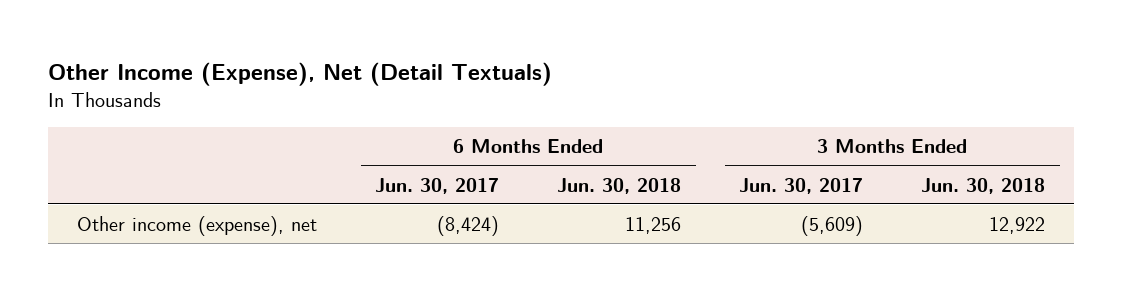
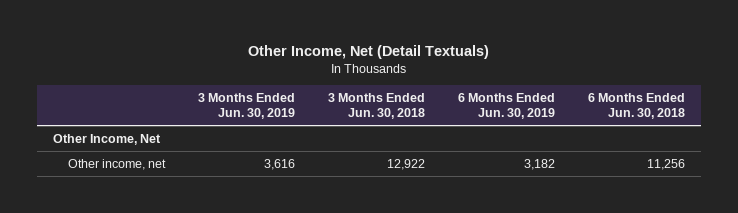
[48,61,553,86] Other Income (Expense), Net (Detail Textuals) -> [247,45,489,60] Other Income, Net (Detail Textuals)
[375,177,500,194] Jun. 30, 2017 -> none
[739,177,864,194] Jun. 30, 2017 -> none
none -> [197,93,295,120] 3 Months Ended Jun. 30, 2019
none -> [457,93,555,120] 6 Months Ended Jun. 30, 2019
none -> [53,133,162,145] Other Income, Net
[77,216,318,237] Other income (expense), net -> [67,158,166,170] Other income, net

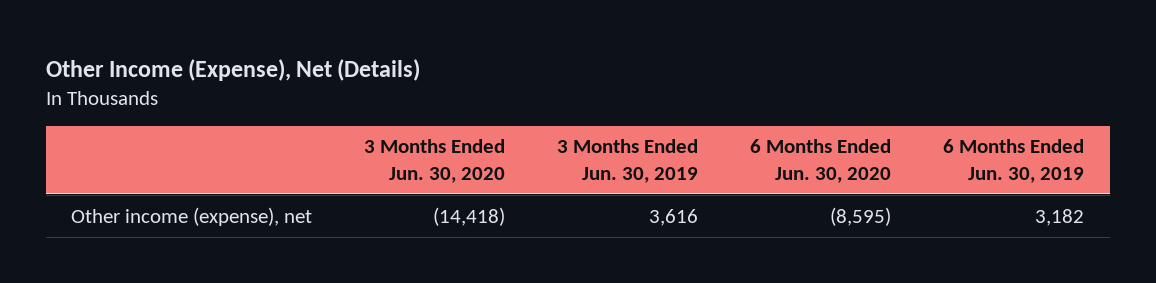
[247,45,489,60] Other Income, Net (Detail Textuals) -> [45,59,420,82] Other Income (Expense), Net (Details)
[327,93,425,120] 3 Months Ended Jun. 30, 2018 -> none
[587,93,685,120] 6 Months Ended Jun. 30, 2018 -> none
none -> [364,139,506,183] 3 Months Ended Jun. 30, 2020
none -> [750,139,892,183] 6 Months Ended Jun. 30, 2020
[53,133,162,145] Other Income, Net -> none
[67,158,166,170] Other income, net -> [71,206,313,226] Other income (expense), net

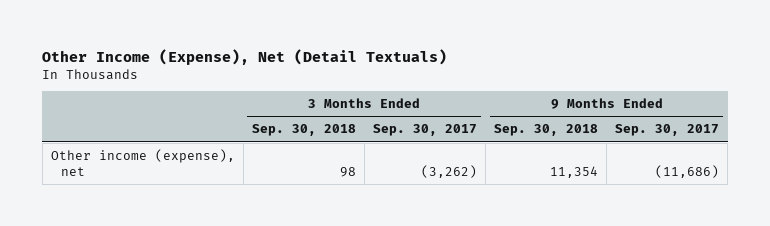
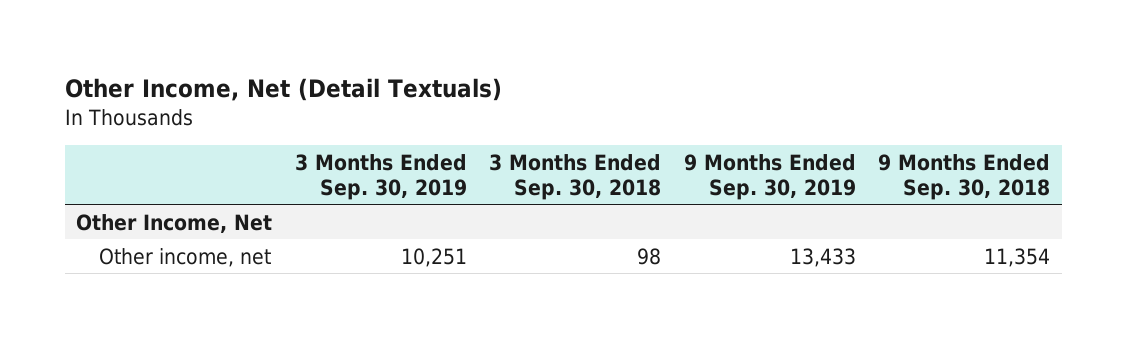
[42,48,448,65] Other Income (Expense), Net (Detail Textuals) -> [64,77,502,101] Other Income, Net (Detail Textuals)
[372,124,477,137] Sep. 30, 2017 -> none
[615,124,720,137] Sep. 30, 2017 -> none
none -> [294,153,467,200] 3 Months Ended Sep. 30, 2019
none -> [683,153,856,200] 9 Months Ended Sep. 30, 2019
none -> [76,213,273,233] Other Income, Net
[50,148,235,177] Other income (expense), net -> [99,247,272,267] Other income, net

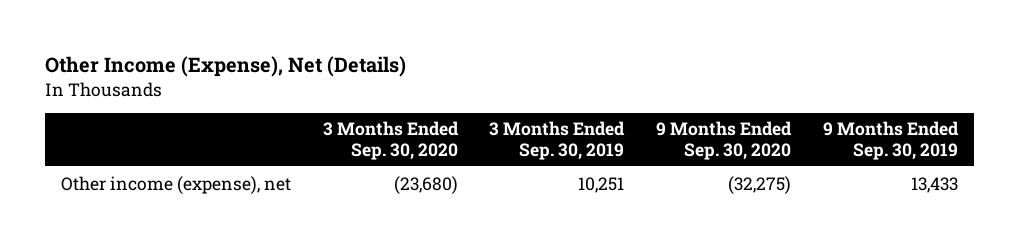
[64,77,502,101] Other Income, Net (Detail Textuals) -> [45,56,407,78] Other Income (Expense), Net (Details)
[489,153,662,200] 3 Months Ended Sep. 30, 2018 -> none
[878,153,1051,200] 9 Months Ended Sep. 30, 2018 -> none
none -> [322,121,459,160] 3 Months Ended Sep. 30, 2020
none -> [656,121,793,160] 9 Months Ended Sep. 30, 2020
[76,213,273,233] Other Income, Net -> none
[99,247,272,267] Other income, net -> [60,175,291,194] Other income (expense), net

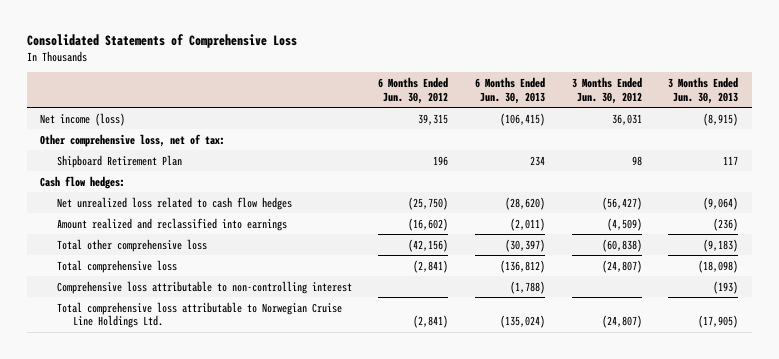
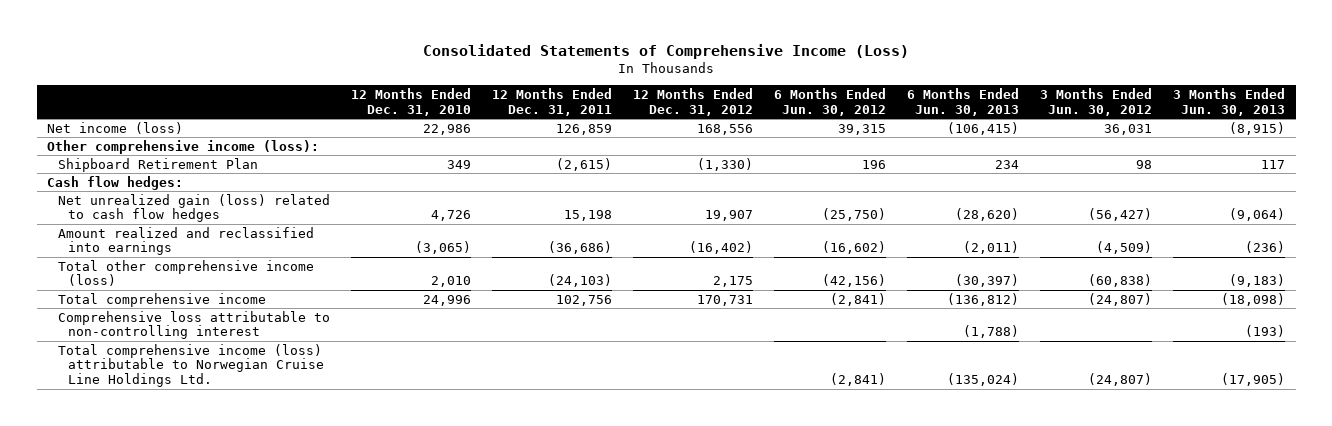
[26,33,297,48] Consolidated Statements of Comprehensive Loss -> [423,44,910,60] Consolidated Statements of Comprehensive Income (Loss)
none -> [350,87,471,116] 12 Months Ended Dec. 31, 2010
none -> [491,87,612,116] 12 Months Ended Dec. 31, 2011
none -> [632,87,753,116] 12 Months Ended Dec. 31, 2012
[40,133,226,147] Other comprehensive loss, net of tax: -> [47,139,320,154] Other comprehensive income (loss):
[56,196,292,210] Net unrealized loss related to cash flow hedges -> [57,193,330,223] Net unrealized gain (loss) related to cash flow hedges
[56,238,207,252] Total other comprehensive loss -> [57,259,314,287] Total other comprehensive income (loss)
[56,259,177,273] Total comprehensive loss -> [57,292,266,307] Total comprehensive income
[56,301,342,329] Total comprehensive loss attributable to Norwegian Cruise Line Holdings Ltd. -> [57,343,325,388] Total comprehensive income (loss) attributable to Norwegian Cruise Line Holdings Ltd.

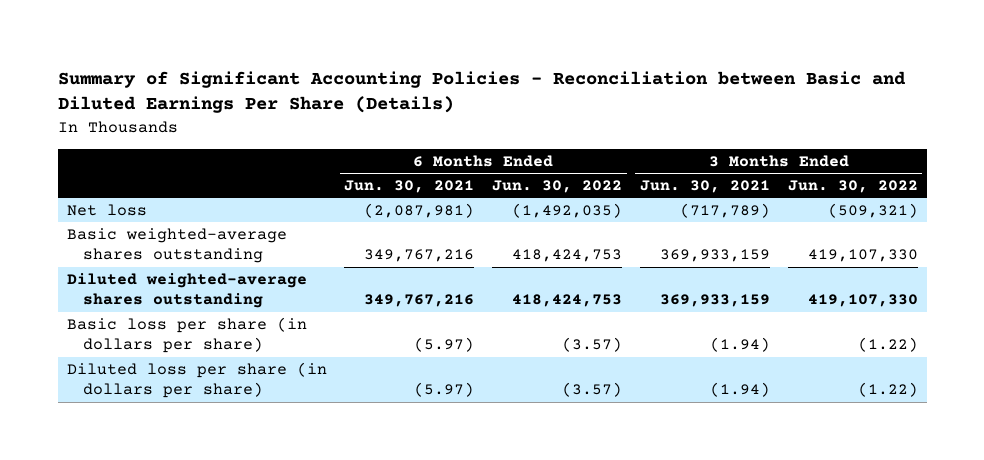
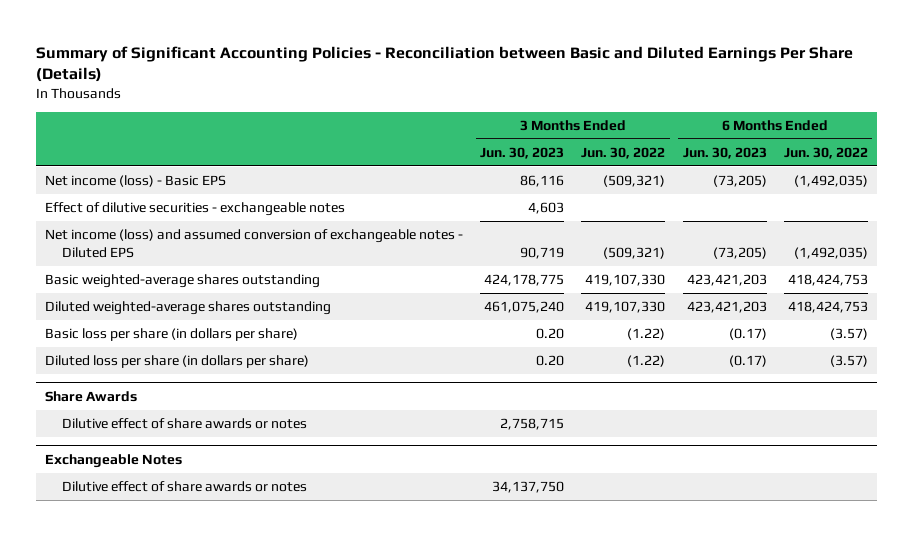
[344,180,475,194] Jun. 30, 2021 -> none
[639,180,770,194] Jun. 30, 2021 -> none
none -> [480,146,565,159] Jun. 30, 2023
none -> [682,146,767,159] Jun. 30, 2023
[66,204,147,217] Net loss -> [44,175,226,188] Net income (loss) - Basic EPS
none -> [44,202,345,217] Effect of dilutive securities - exchangeable notes
none -> [44,229,463,259] Net income (loss) and assumed conversion of exchangeable notes - Diluted EPS
none -> [44,391,137,403] Share Awards
none -> [62,418,308,430] Dilutive effect of share awards or notes
none -> [44,454,182,469] Exchangeable Notes
none -> [62,481,308,493] Dilutive effect of share awards or notes

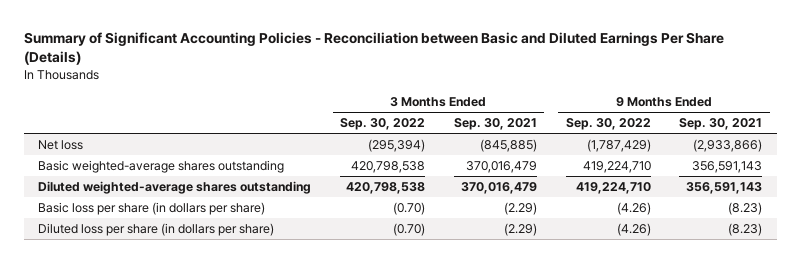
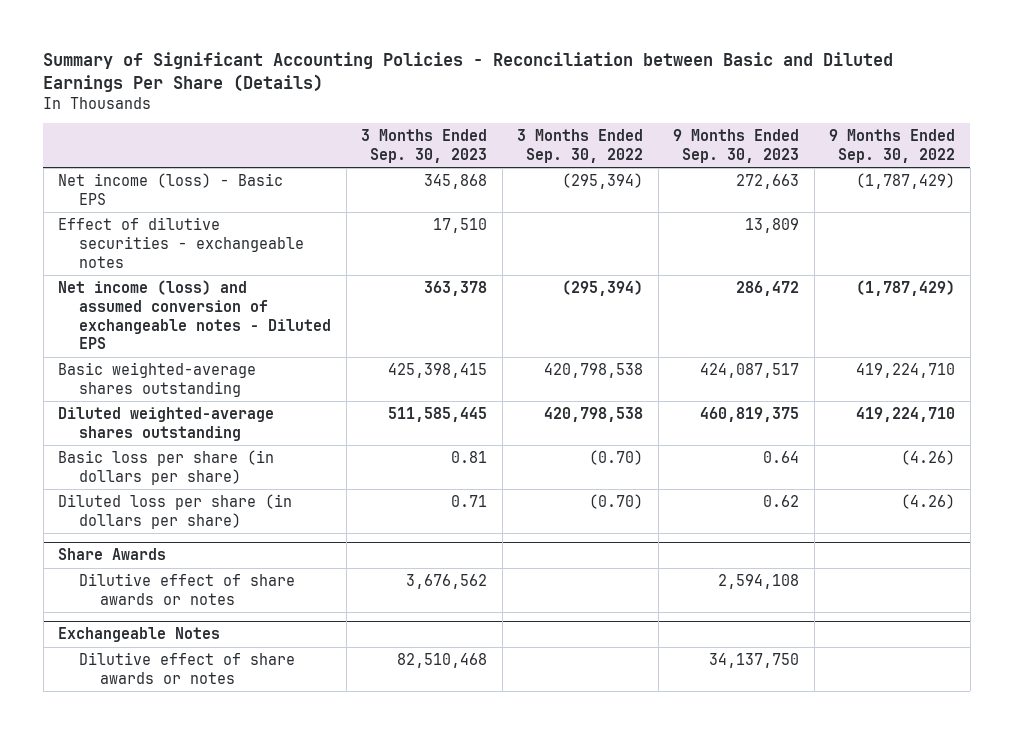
[453,118,537,131] Sep. 30, 2021 -> none
[679,118,763,131] Sep. 30, 2021 -> none
none -> [361,129,488,164] 3 Months Ended Sep. 30, 2023
none -> [673,129,800,164] 9 Months Ended Sep. 30, 2023
[38,139,84,150] Net loss -> [58,173,284,205] Net income (loss) - Basic EPS
none -> [58,217,305,268] Effect of dilutive securities - exchangeable notes
none -> [58,280,332,350] Net income (loss) and assumed conversion of exchangeable notes - Diluted EPS
none -> [58,548,167,561] Share Awards
none -> [79,573,296,605] Dilutive effect of share awards or notes
none -> [58,627,221,643] Exchangeable Notes
none -> [79,652,296,684] Dilutive effect of share awards or notes

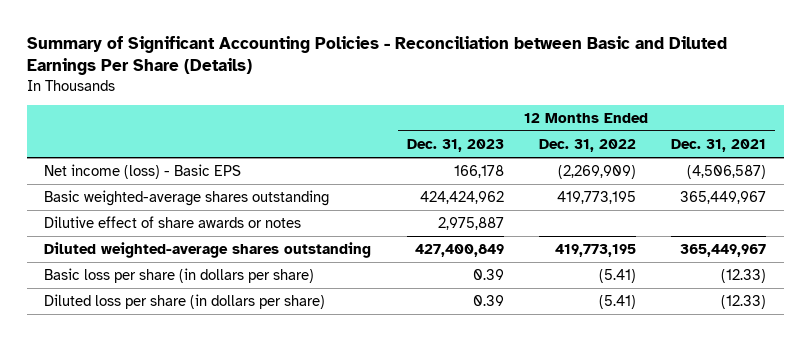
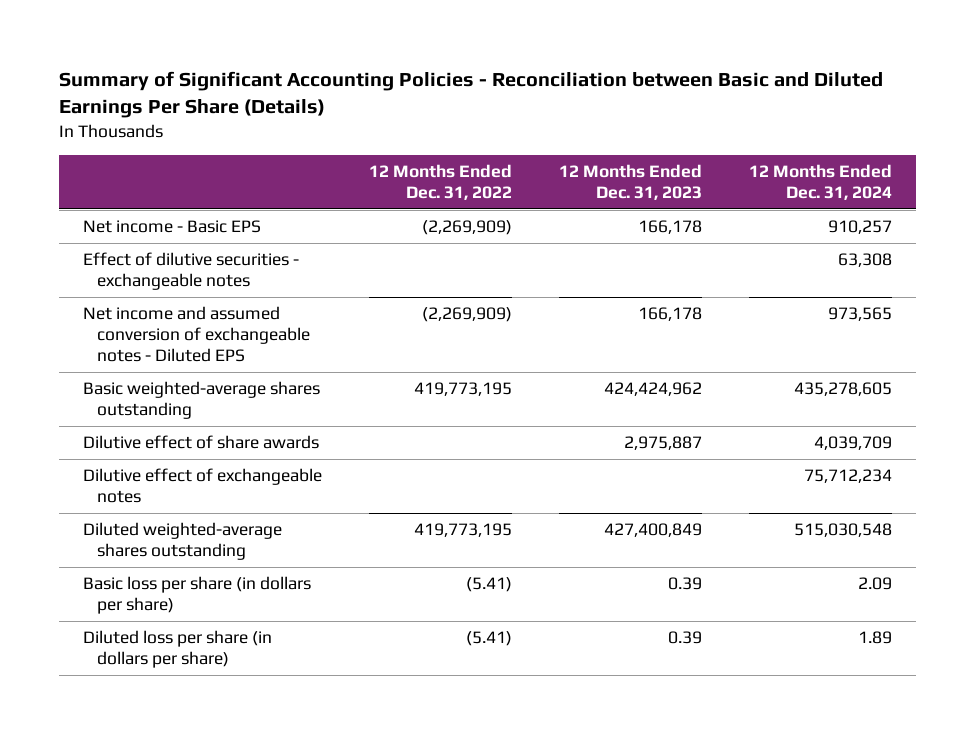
[671,138,767,152] Dec. 31, 2021 -> none
none -> [749,163,893,200] 12 Months Ended Dec. 31, 2024
[44,163,242,179] Net income (loss) - Basic EPS -> [82,220,261,234] Net income - Basic EPS
none -> [82,252,299,291] Effect of dilutive securities - exchangeable notes
none -> [82,306,311,363] Net income and assumed conversion of exchangeable notes - Diluted EPS
[44,215,302,228] Dilutive effect of share awards or notes -> [82,435,319,450] Dilutive effect of share awards
none -> [82,468,322,504] Dilutive effect of exchangeable notes

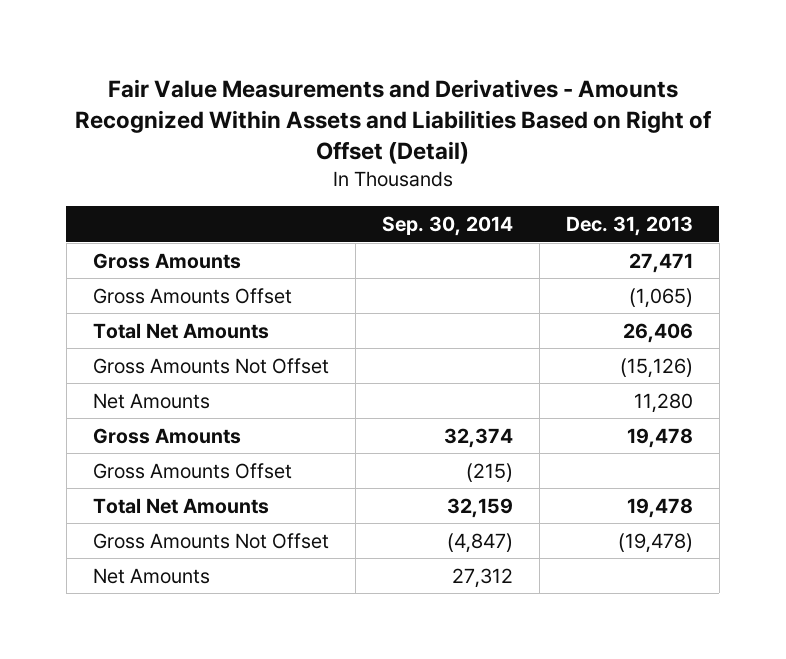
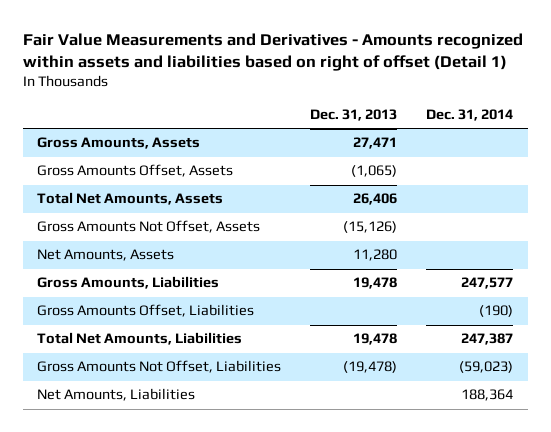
[74,79,712,165] Fair Value Measurements and Derivatives - Amounts Recognized Within Assets and Liabilities Based on Right of Offset (Detail) -> [22,33,523,72] Fair Value Measurements and Derivatives - Amounts recognized within assets and liabilities based on right of offset (Detail 1)
[381,215,513,236] Sep. 30, 2014 -> none
none -> [426,109,514,122] Dec. 31, 2014
[92,252,241,269] Gross Amounts -> [37,137,201,150] Gross Amounts, Assets
[92,287,292,304] Gross Amounts Offset -> [37,164,234,178] Gross Amounts Offset, Assets
[92,322,269,339] Total Net Amounts -> [37,192,224,206] Total Net Amounts, Assets
[92,357,329,374] Gross Amounts Not Offset -> [37,220,261,234] Gross Amounts Not Offset, Assets
[92,392,210,409] Net Amounts -> [37,249,175,262] Net Amounts, Assets
[92,427,241,444] Gross Amounts -> [37,276,220,290] Gross Amounts, Liabilities
[92,462,292,479] Gross Amounts Offset -> [37,304,255,318] Gross Amounts Offset, Liabilities
[92,497,269,514] Total Net Amounts -> [37,332,243,346] Total Net Amounts, Liabilities
[92,532,329,549] Gross Amounts Not Offset -> [37,360,282,374] Gross Amounts Not Offset, Liabilities
[92,567,210,584] Net Amounts -> [37,388,196,402] Net Amounts, Liabilities

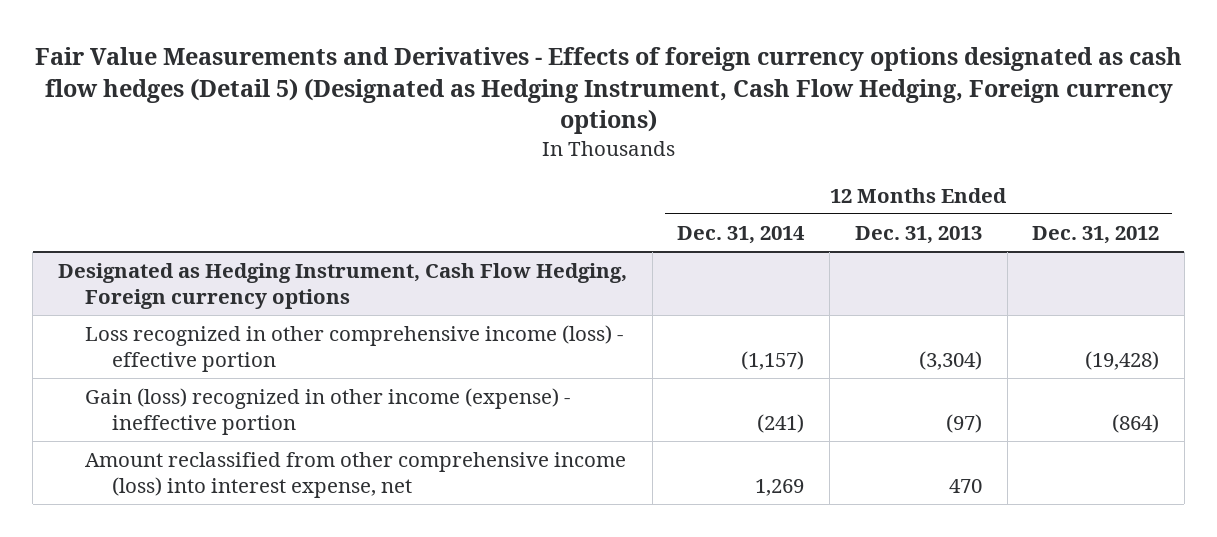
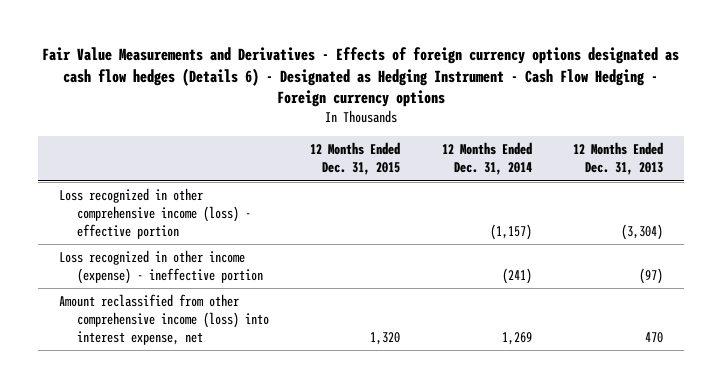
[34,46,1182,135] Fair Value Measurements and Derivatives - Effects of foreign currency options designated as cash flow hedges (Detail 5) (Designated as Hedging Instrument, Cash Flow Hedging, Foreign currency options) -> [42,46,680,108] Fair Value Measurements and Derivatives - Effects of foreign currency options designated as cash flow hedges (Details 6) - Designated as Hedging Instrument - Cash Flow Hedging - Foreign currency options
[1032,225,1160,244] Dec. 31, 2012 -> none
none -> [310,142,401,176] 12 Months Ended Dec. 31, 2015
[58,263,628,309] Designated as Hedging Instrument, Cash Flow Hedging, Foreign currency options -> none
[85,388,571,435] Gain (loss) recognized in other income (expense) - ineffective portion -> [58,250,263,285] Loss recognized in other income (expense) - ineffective portion

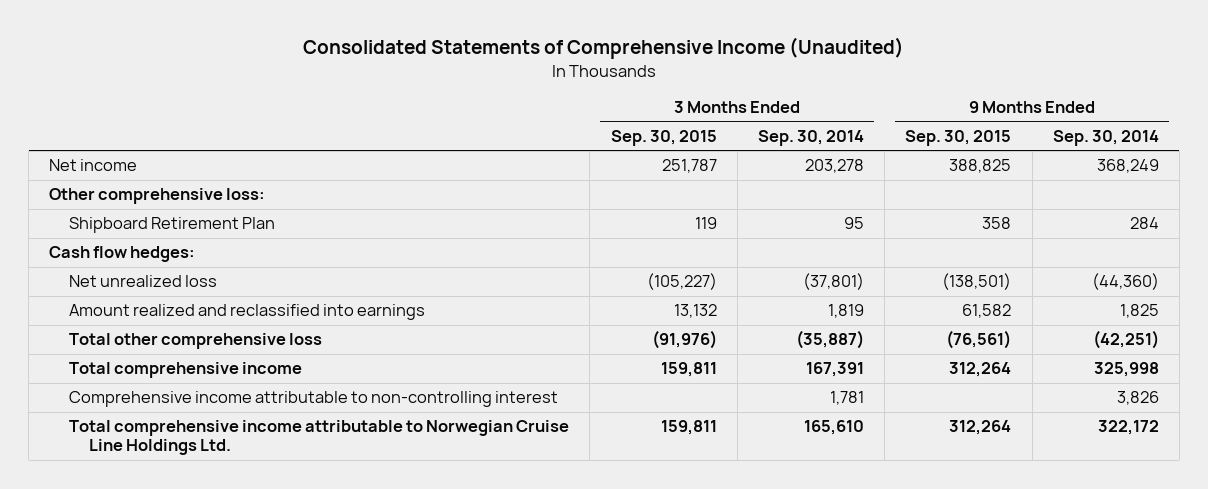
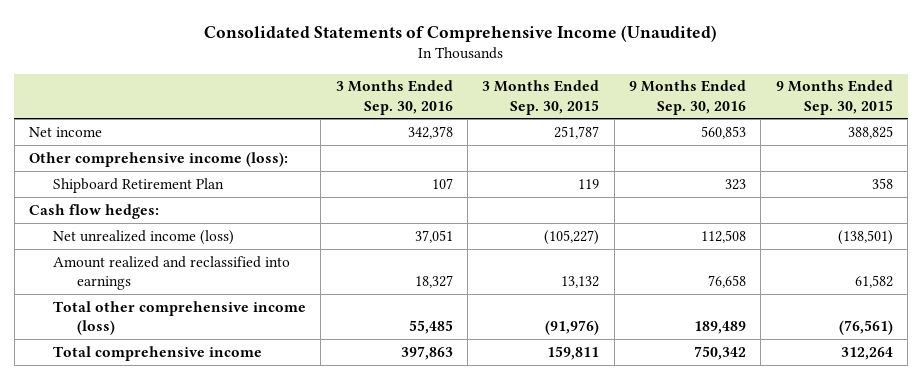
[758,129,865,146] Sep. 30, 2014 -> none
[1052,129,1159,146] Sep. 30, 2014 -> none
none -> [335,80,453,115] 3 Months Ended Sep. 30, 2016
none -> [629,80,747,115] 9 Months Ended Sep. 30, 2016
[49,188,266,205] Other comprehensive loss: -> [28,151,288,167] Other comprehensive income (loss):
[69,275,218,288] Net unrealized loss -> [52,229,234,245] Net unrealized income (loss)
[69,333,323,350] Total other comprehensive loss -> [52,300,306,335] Total other comprehensive income (loss)
[69,391,559,408] Comprehensive income attributable to non-controlling interest -> none
[69,420,570,456] Total comprehensive income attributable to Norwegian Cruise Line Holdings Ltd. -> none

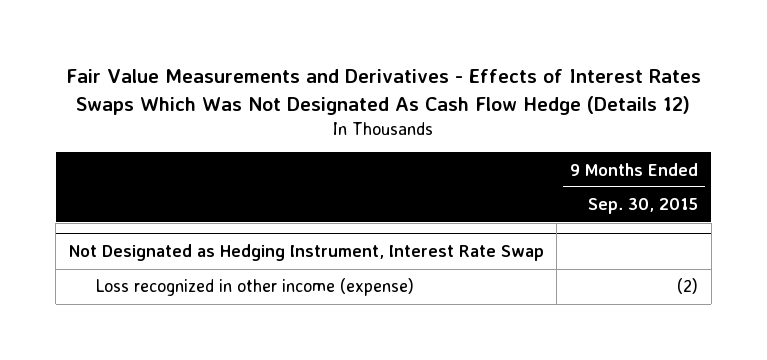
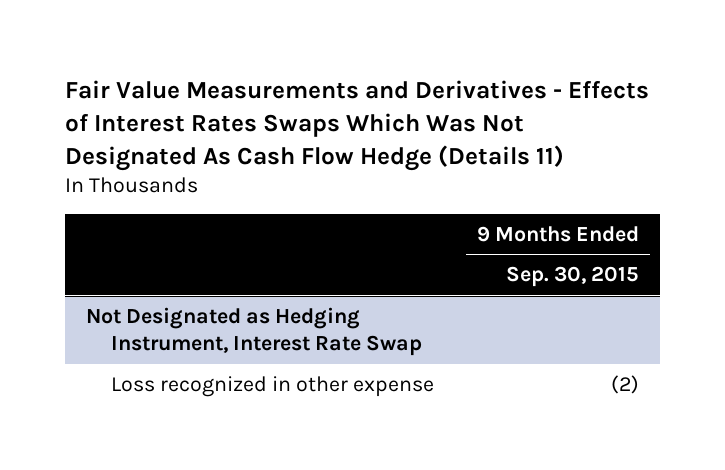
[66,69,702,115] Fair Value Measurements and Derivatives - Effects of Interest Rates Swaps Which Was Not Designated As Cash Flow Hedge (Details 12) -> [64,79,649,171] Fair Value Measurements and Derivatives - Effects of Interest Rates Swaps Which Was Not Designated As Cash Flow Hedge (Details 11)
[96,278,415,297] Loss recognized in other income (expense) -> [110,375,434,397] Loss recognized in other expense

